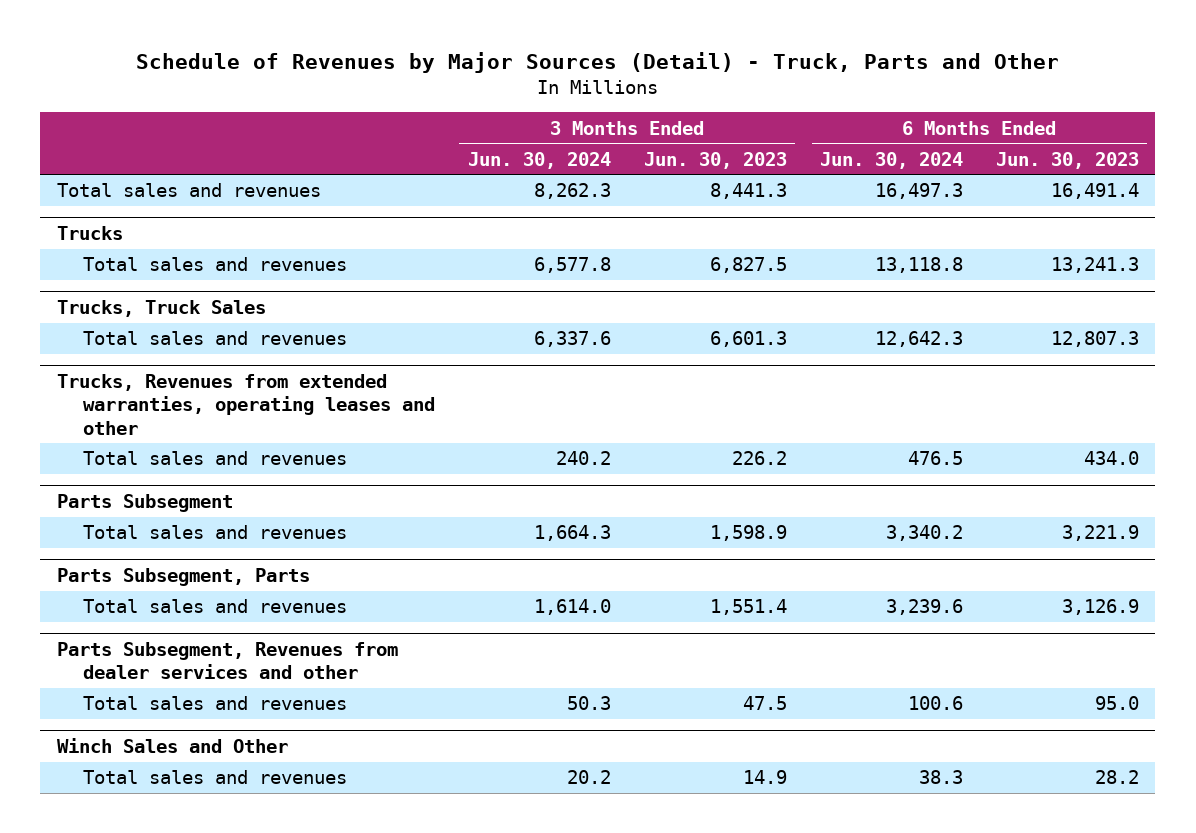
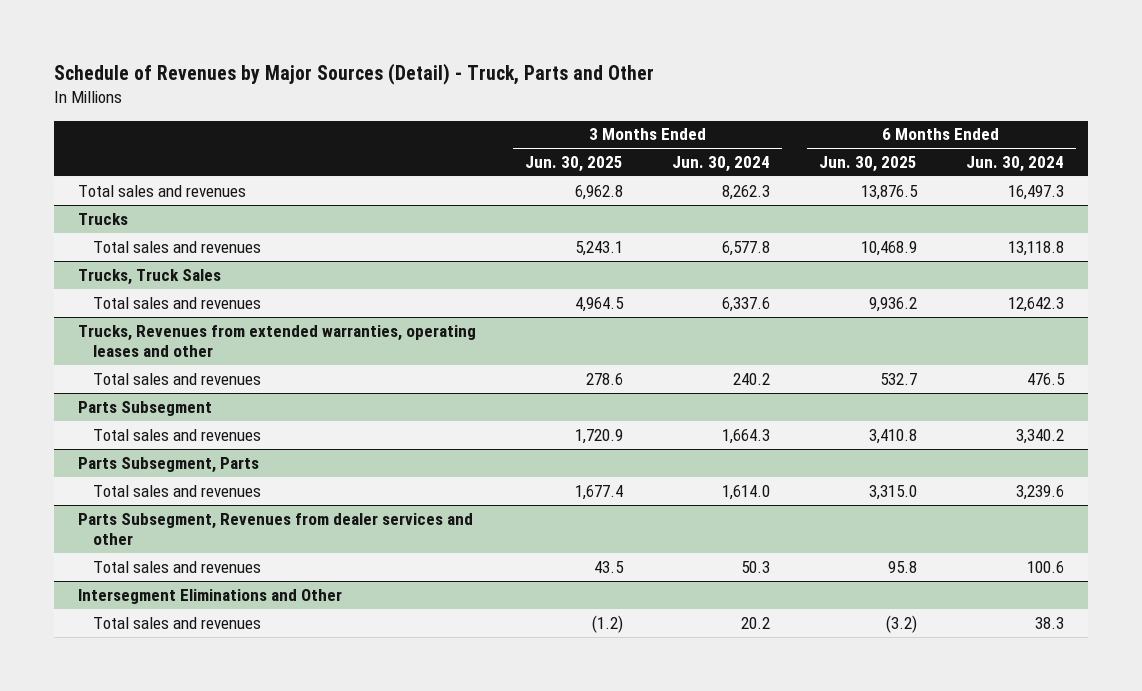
[643,151,787,169] Jun. 30, 2023 -> none
[995,151,1139,169] Jun. 30, 2023 -> none
none -> [525,156,624,173] Jun. 30, 2025
none -> [818,156,917,173] Jun. 30, 2025
[56,737,288,753] Winch Sales and Other -> [78,588,343,604] Intersegment Eliminations and Other

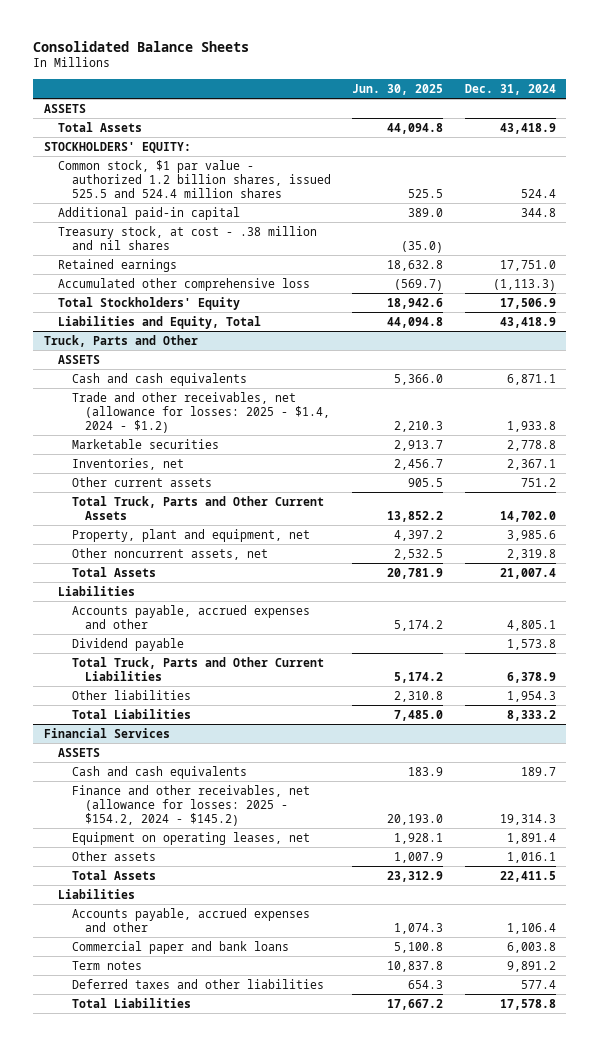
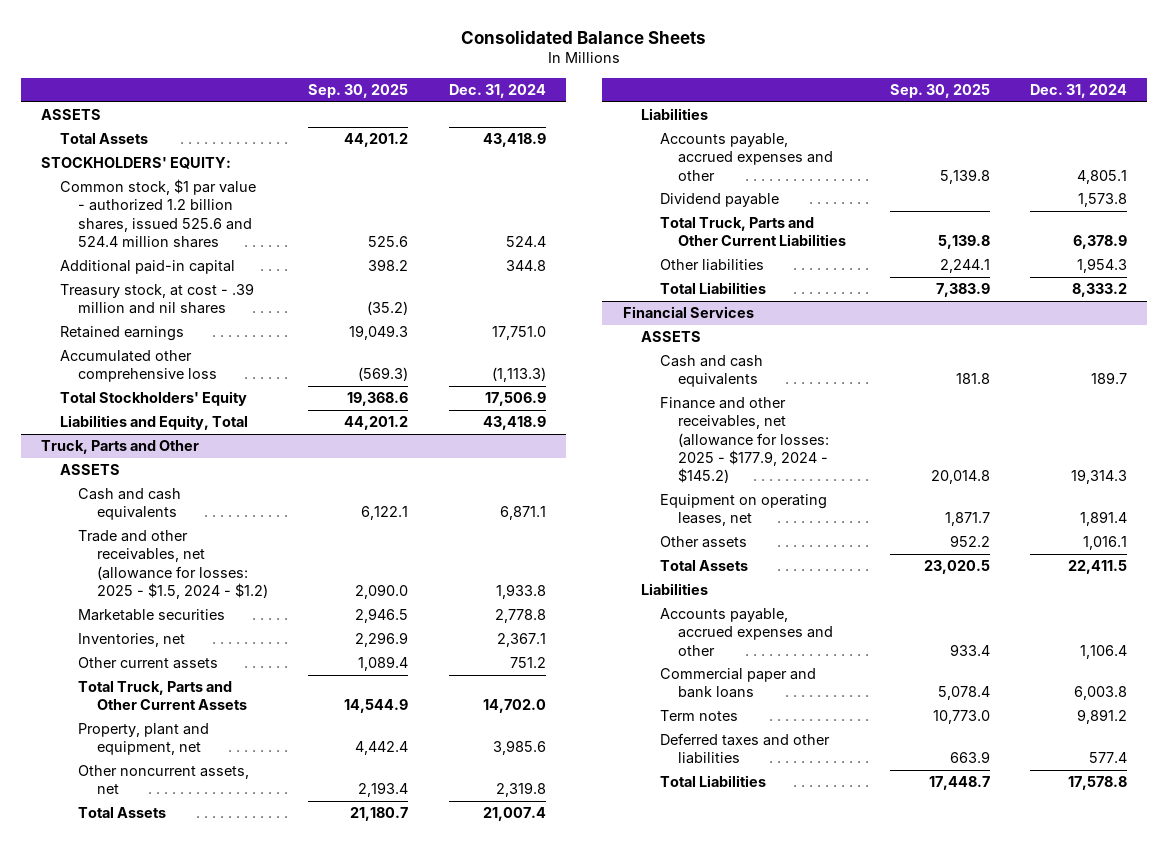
[352,83,444,95] Jun. 30, 2025 -> none
none -> [308,84,409,99] Sep. 30, 2025
[57,159,331,198] Common stock, $1 par value - authorized 1.2 billion shares, issued 525.5 and 524.4 million shares -> [59,179,256,248] Common stock, $1 par value - authorized 1.2 billion shares, issued 525.6 and 524.4 million shares
[57,225,317,250] Treasury stock, at cost - .38 million and nil shares -> [59,283,254,315] Treasury stock, at cost - .39 million and nil shares
[71,391,331,433] Trade and other receivables, net (allowance for losses: 2025 - $1.4, 2024 - $1.2) -> [78,530,268,599] Trade and other receivables, net (allowance for losses: 2025 - $1.5, 2024 - $1.2)
[71,784,310,826] Finance and other receivables, net (allowance for losses: 2025 - $154.2, 2024 - $145.2) -> [659,397,830,484] Finance and other receivables, net (allowance for losses: 2025 - $177.9, 2024 - $145.2)

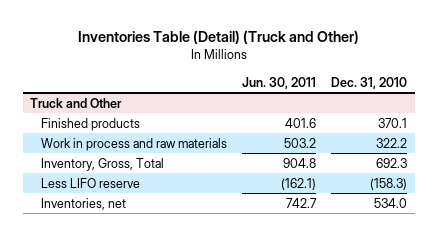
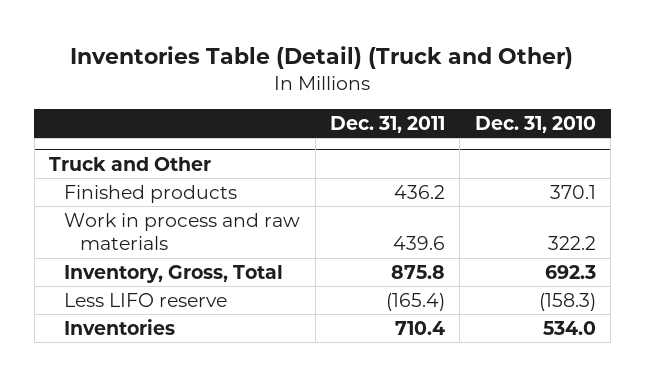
[242,76,317,89] Jun. 30, 2011 -> none
none -> [330,116,446,134] Dec. 31, 2011
[41,197,127,210] Inventories, net -> [64,318,176,335] Inventories

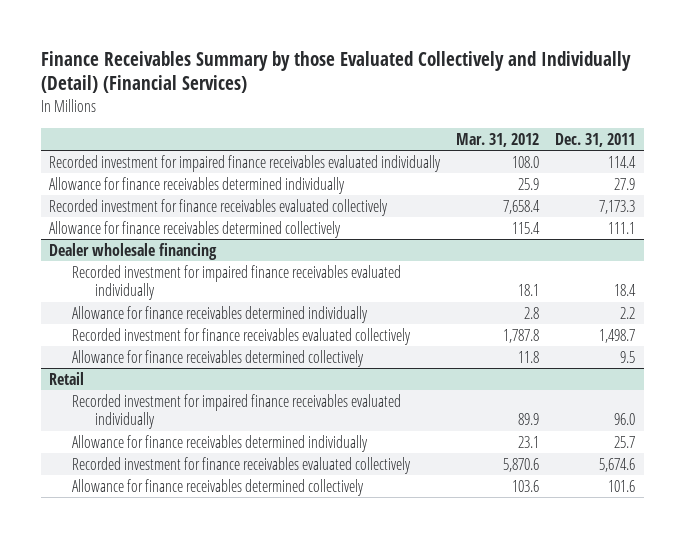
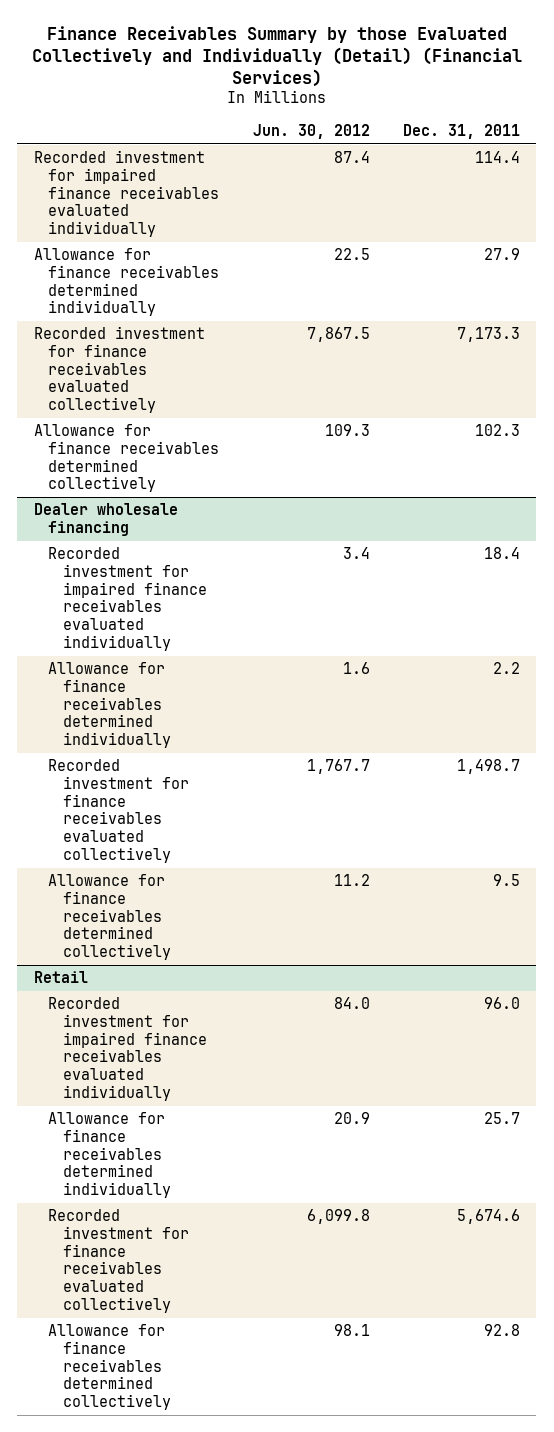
[456,132,540,147] Mar. 31, 2012 -> none
none -> [252,123,370,139] Jun. 30, 2012
[608,221,636,234] 111.1 -> [474,424,520,437] 102.3
[608,479,636,492] 101.6 -> [483,1324,520,1337] 92.8

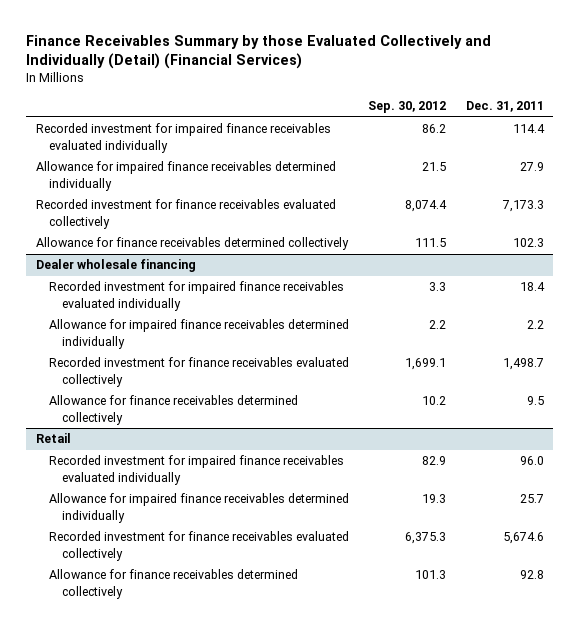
[252,123,370,139] Jun. 30, 2012 -> none
none -> [368,101,447,114] Sep. 30, 2012
[34,248,220,317] Allowance for finance receivables determined individually -> [35,161,336,191] Allowance for impaired finance receivables determined individually
[48,662,171,748] Allowance for finance receivables determined individually -> [49,319,350,349] Allowance for impaired finance receivables determined individually
[48,1112,171,1198] Allowance for finance receivables determined individually -> [49,493,350,523] Allowance for impaired finance receivables determined individually

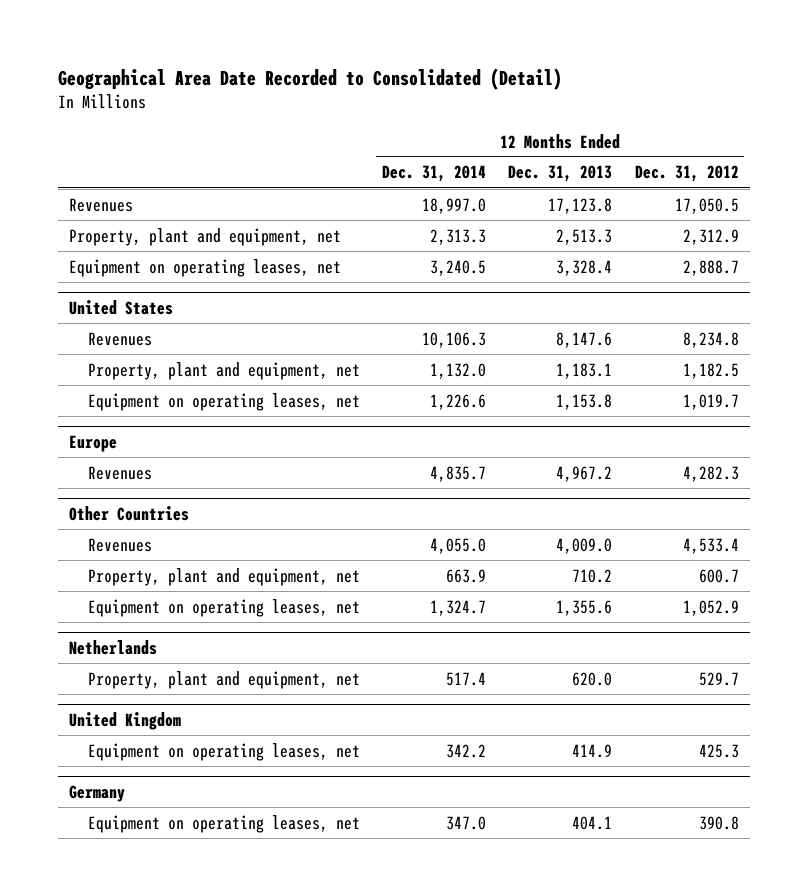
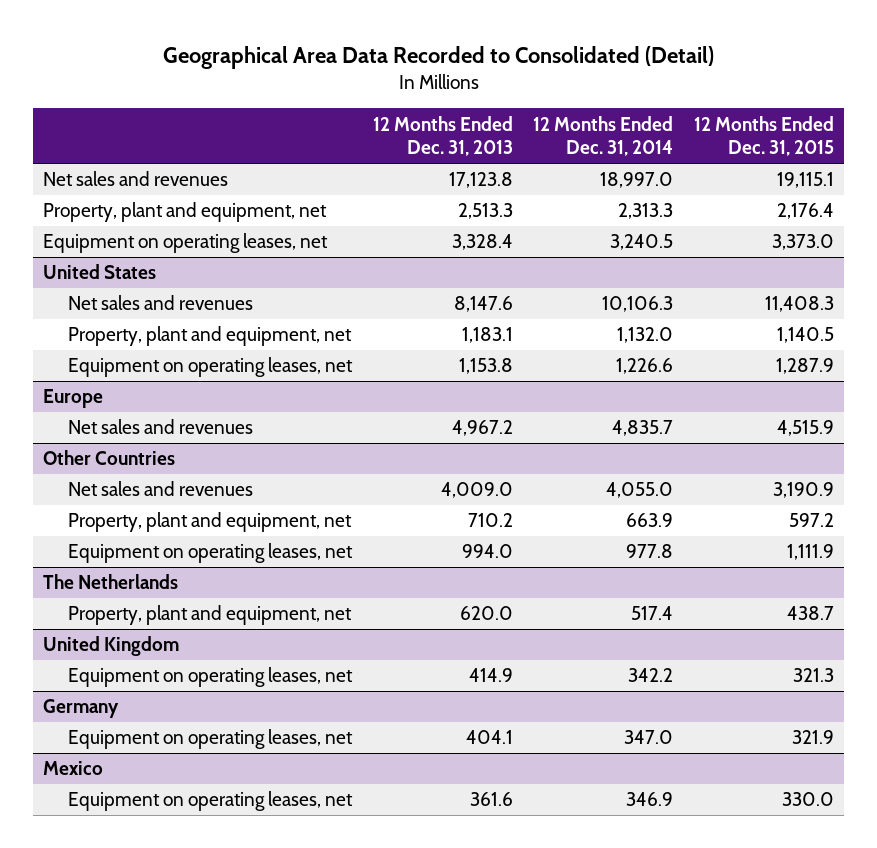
[57,67,562,90] Geographical Area Date Recorded to Consolidated (Detail) -> [162,46,714,70] Geographical Area Data Recorded to Consolidated (Detail)
[634,165,739,183] Dec. 31, 2012 -> none
none -> [693,115,834,157] 12 Months Ended Dec. 31, 2015
[68,197,133,212] Revenues -> [43,171,229,187] Net sales and revenues
[87,331,152,346] Revenues -> [68,295,254,311] Net sales and revenues
[87,465,152,480] Revenues -> [68,419,254,435] Net sales and revenues
[87,537,152,552] Revenues -> [68,481,254,497] Net sales and revenues
[430,599,487,616] 1,324.7 -> [626,544,674,559] 977.8
[556,599,613,616] 1,355.6 -> [461,544,513,559] 994.0
[68,640,157,656] Netherlands -> [43,574,179,590] The Netherlands
none -> [43,761,104,776] Mexico
none -> [68,791,354,812] Equipment on operating leases, net

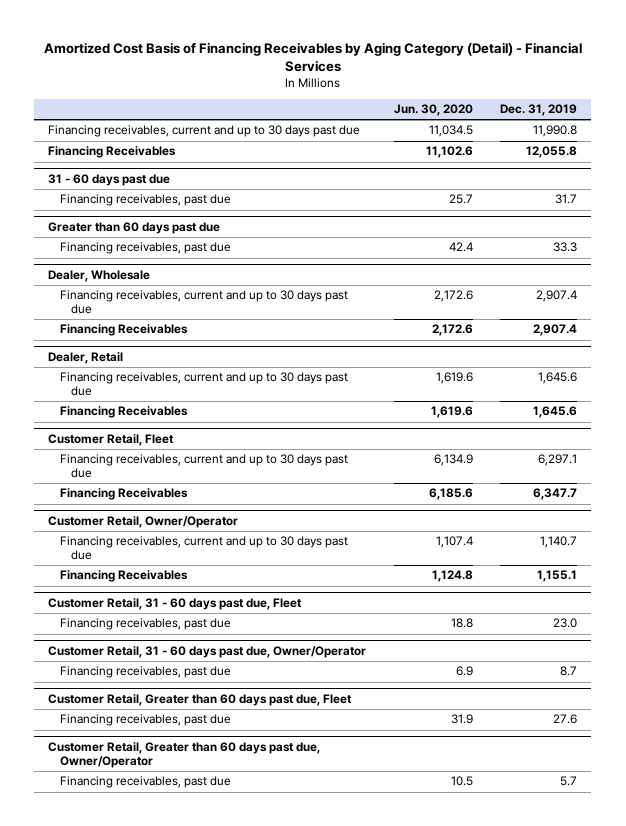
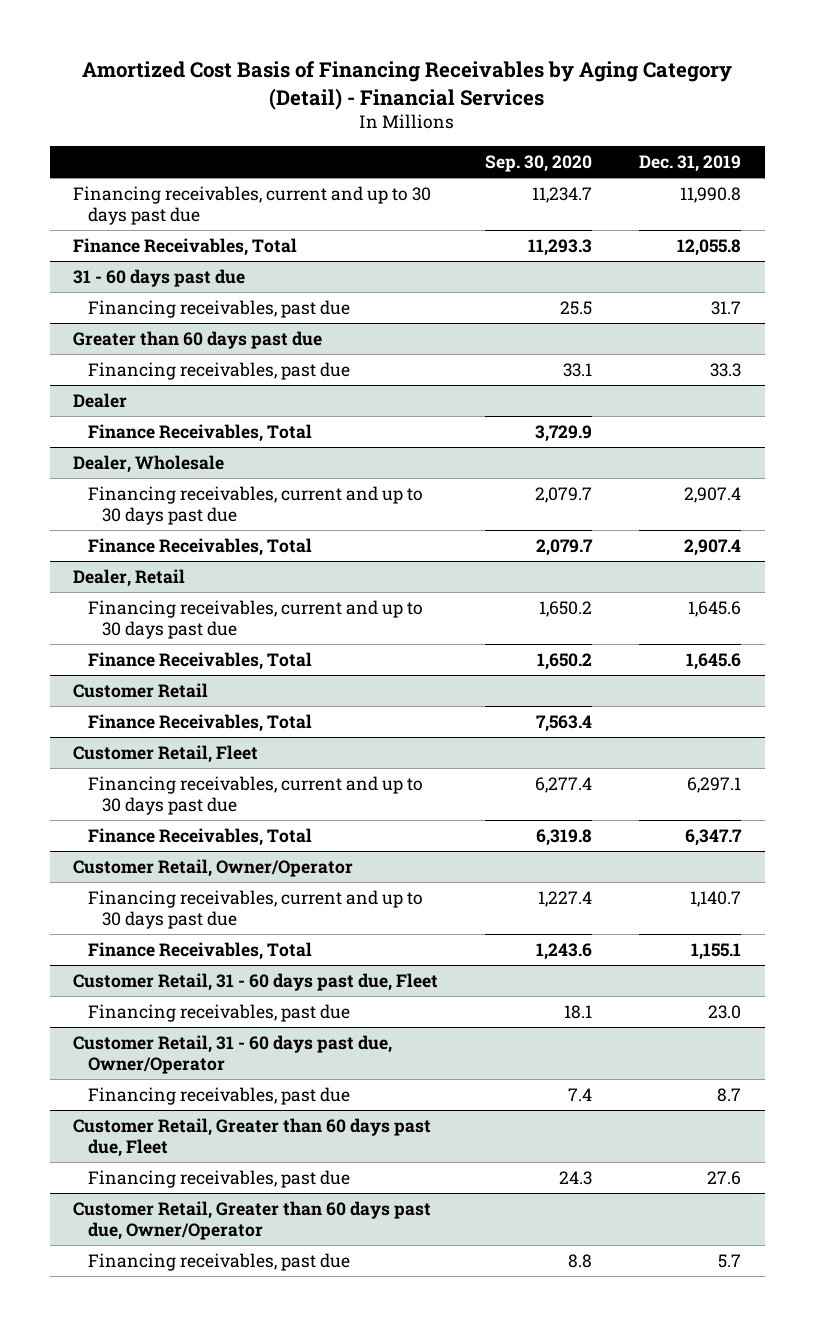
[393,103,473,116] Jun. 30, 2020 -> none
none -> [485,154,593,172] Sep. 30, 2020
[48,146,177,159] Financing Receivables -> [73,237,298,256] Finance Receivables, Total
none -> [73,392,128,408] Dealer
none -> [87,423,312,442] Finance Receivables, Total
[59,324,188,337] Financing Receivables -> [87,537,312,556] Finance Receivables, Total
[59,406,188,419] Financing Receivables -> [87,651,312,670] Finance Receivables, Total
none -> [73,682,209,698] Customer Retail
none -> [87,713,312,732] Finance Receivables, Total
[59,488,188,501] Financing Receivables -> [87,827,312,846] Finance Receivables, Total
[59,570,188,583] Financing Receivables -> [87,941,312,960] Finance Receivables, Total

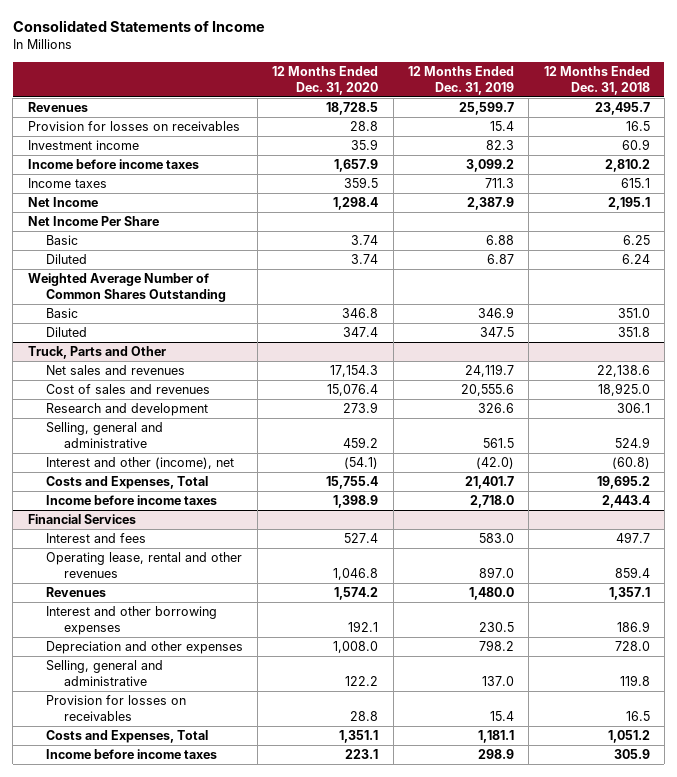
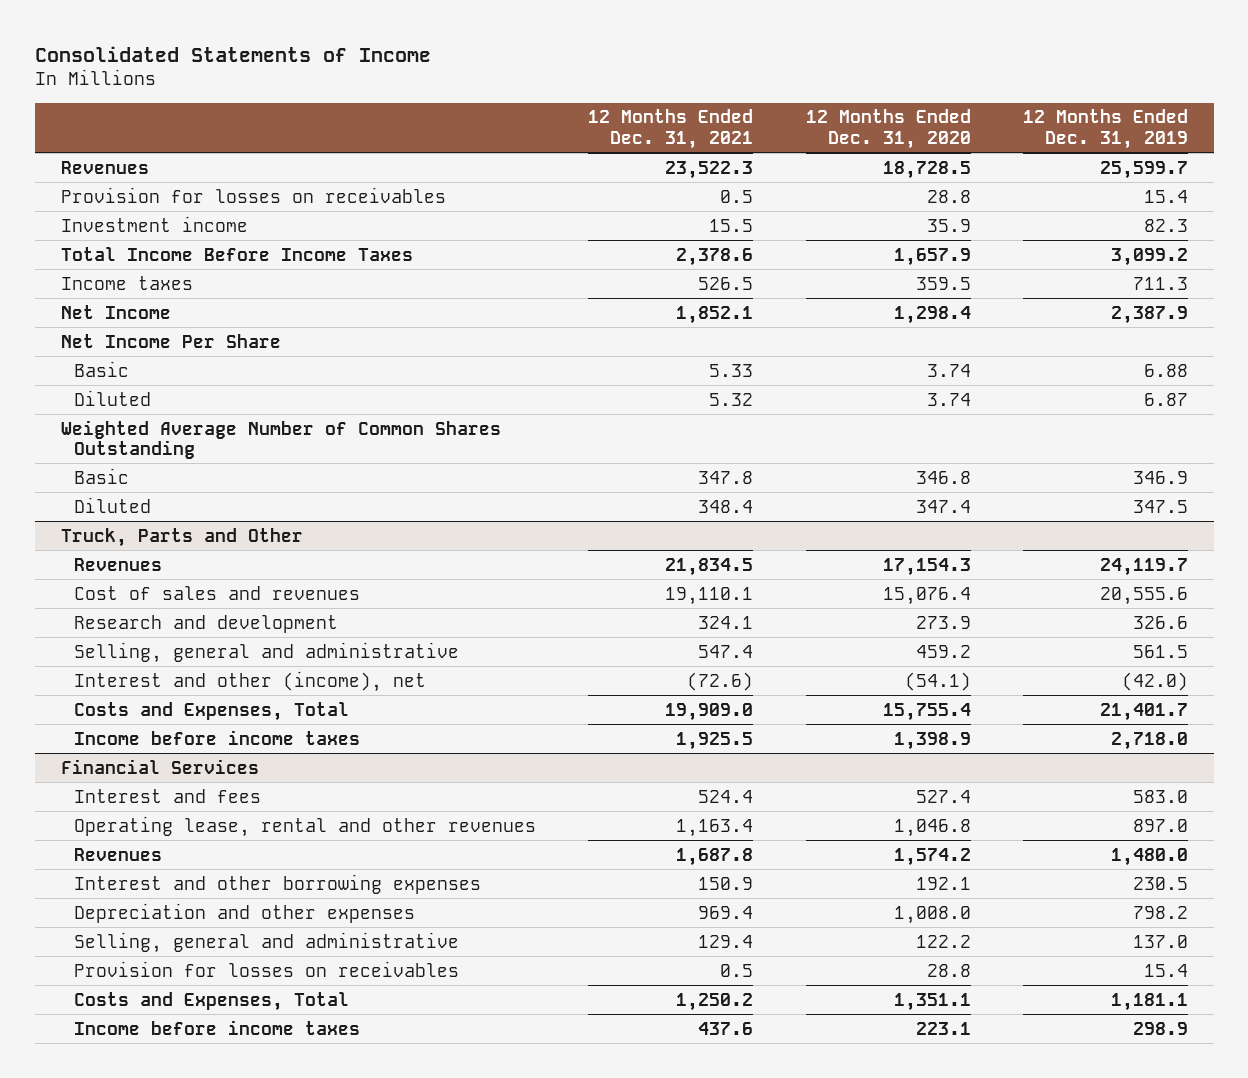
[543,65,650,95] 12 Months Ended Dec. 31, 2018 -> none
none -> [588,109,754,149] 12 Months Ended Dec. 31, 2021
[27,159,199,170] Income before income taxes -> [60,246,413,261] Total Income Before Income Taxes
[45,365,185,376] Net sales and revenues -> [74,557,163,571] Revenues

